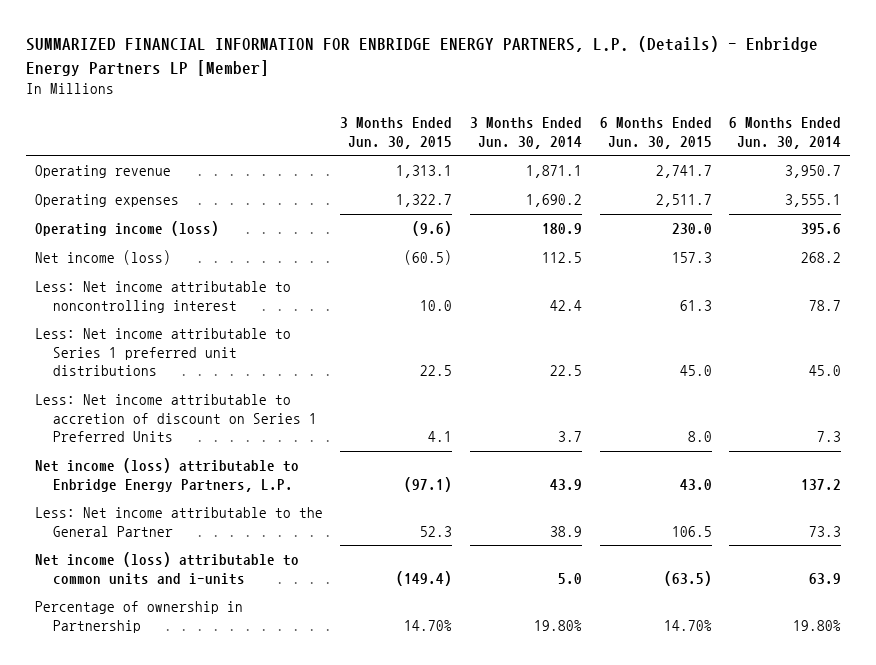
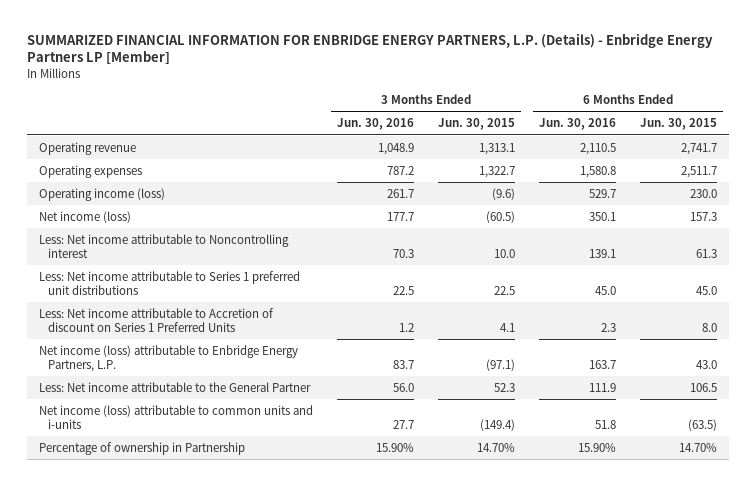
[469,116,582,149] 3 Months Ended Jun. 30, 2014 -> none
[729,116,842,149] 6 Months Ended Jun. 30, 2014 -> none
none -> [337,118,415,131] Jun. 30, 2016
none -> [538,118,616,131] Jun. 30, 2016
[34,281,291,313] Less: Net income attributable to noncontrolling interest -> [39,233,290,258] Less: Net income attributable to Noncontrolling interest
[34,394,317,443] Less: Net income attributable to accretion of discount on Series 1 Preferred Units -> [39,307,275,332] Less: Net income attributable to Accretion of discount on Series 1 Preferred Units

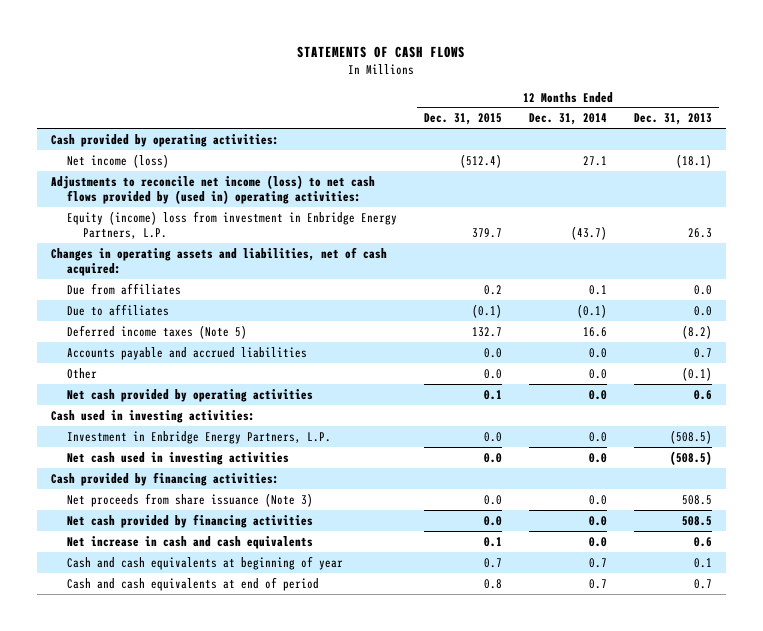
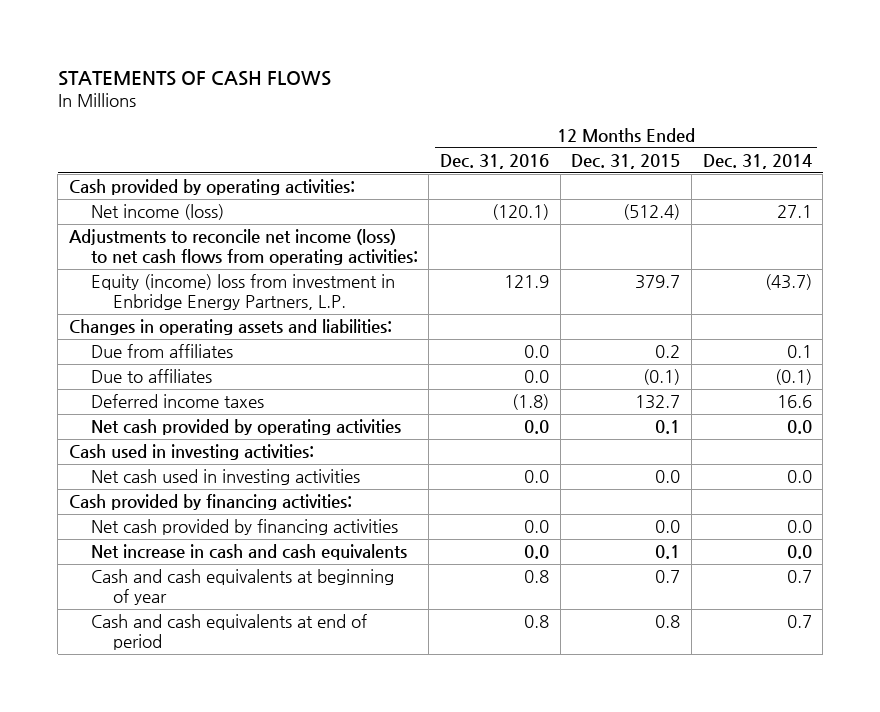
[634,113,713,126] Dec. 31, 2013 -> none
none -> [440,153,550,169] Dec. 31, 2016
[50,174,375,205] Adjustments to reconcile net income (loss) to net cash flows provided by (used in) operating activities: -> [68,229,418,266] Adjustments to reconcile net income (loss) to net cash flows from operating activities:
[50,246,387,277] Changes in operating assets and liabilities, net of cash acquired: -> [68,319,392,336] Changes in operating assets and liabilities:
[66,346,307,360] Accounts payable and accrued liabilities -> none
[66,367,97,379] Other -> none
[66,324,247,339] Deferred income taxes (Note 5) -> [90,394,264,409] Deferred income taxes
[66,430,331,444] Investment in Enbridge Energy Partners, L.P. -> none
[66,492,313,507] Net proceeds from share issuance (Note 3) -> none

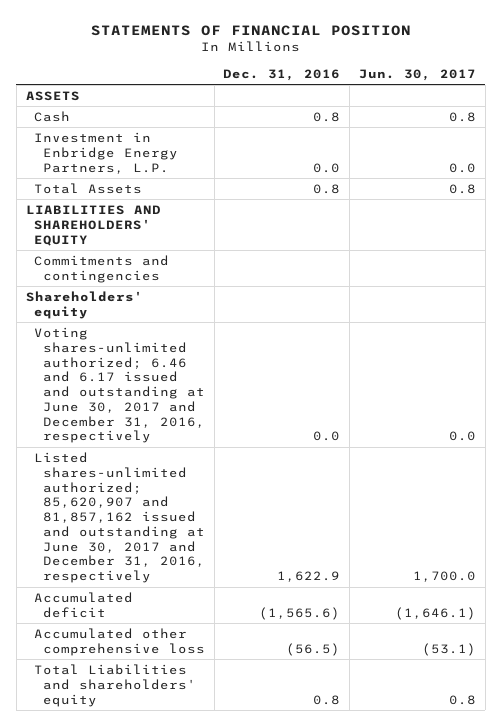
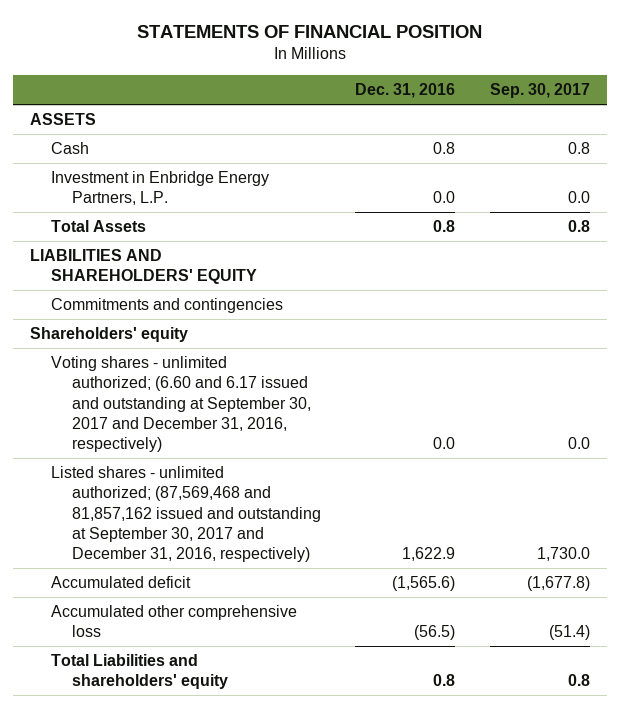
[358,68,476,81] Jun. 30, 2017 -> none
none -> [489,83,590,99] Sep. 30, 2017
[34,326,205,444] Voting shares-unlimited authorized; 6.46 and 6.17 issued and outstanding at June 30, 2017 and December 31, 2016, respectively -> [51,355,312,453] Voting shares - unlimited authorized; (6.60 and 6.17 issued and outstanding at September 30, 2017 and December 31, 2016, respectively)
[34,451,205,584] Listed shares-unlimited authorized; 85,620,907 and 81,857,162 issued and outstanding at June 30, 2017 and December 31, 2016, respectively -> [51,465,322,563] Listed shares - unlimited authorized; (87,569,468 and 81,857,162 issued and outstanding at September 30, 2017 and December 31, 2016, respectively)

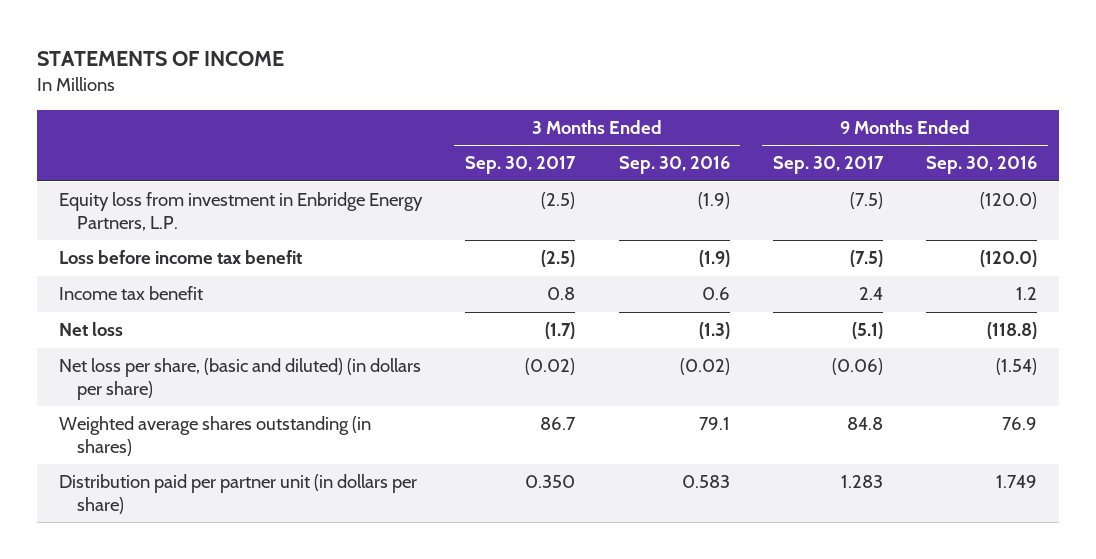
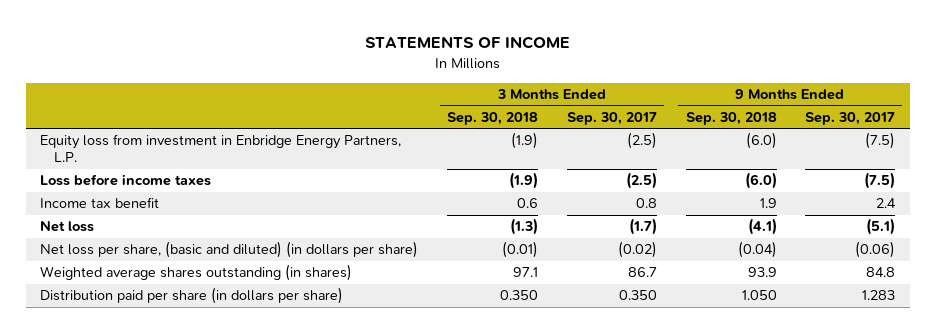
[618,156,730,175] Sep. 30, 2016 -> none
[926,156,1038,175] Sep. 30, 2016 -> none
none -> [447,111,539,125] Sep. 30, 2018
none -> [685,111,777,125] Sep. 30, 2018
[58,250,302,265] Loss before income tax benefit -> [40,174,212,187] Loss before income taxes
[58,474,417,514] Distribution paid per partner unit (in dollars per share) -> [40,287,344,305] Distribution paid per share (in dollars per share)

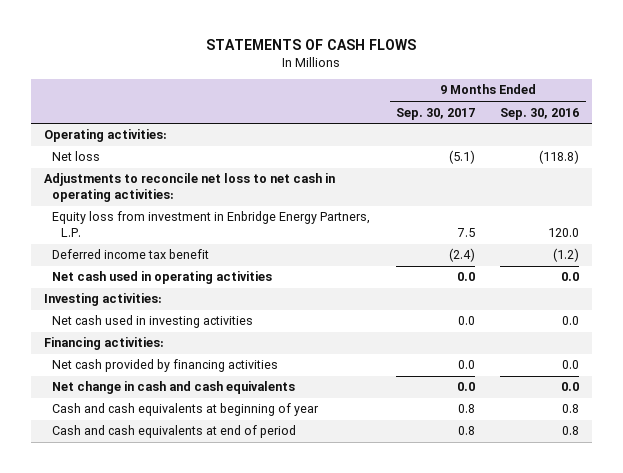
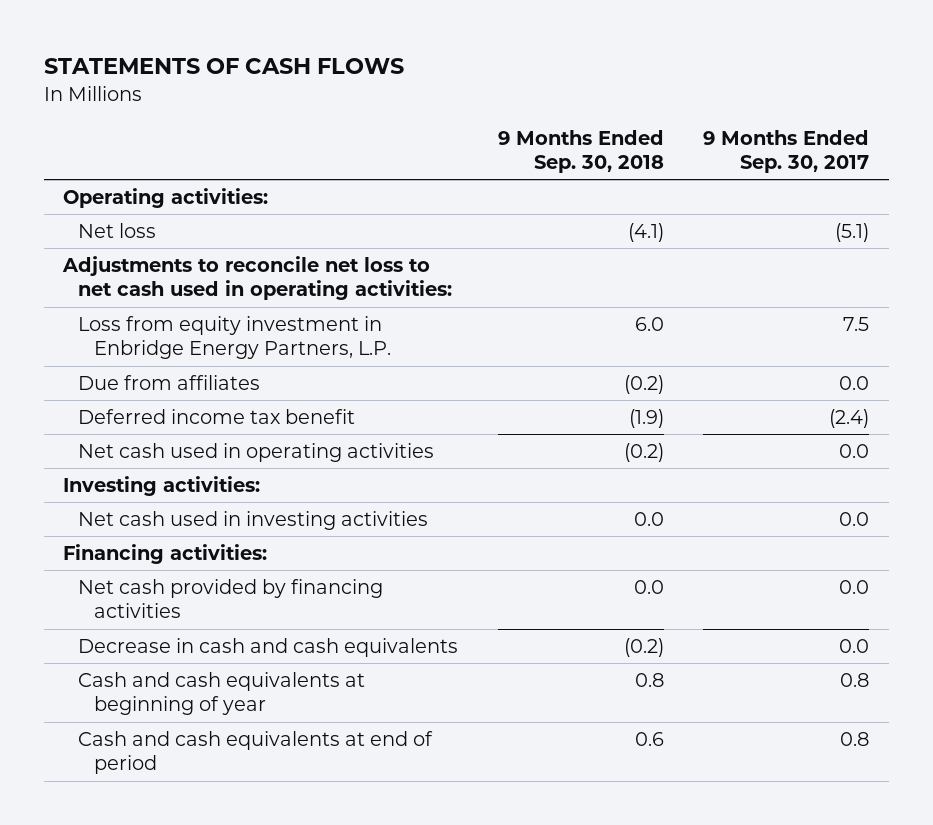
[500,107,580,120] Sep. 30, 2016 -> none
none -> [497,129,664,174] 9 Months Ended Sep. 30, 2018
[43,173,335,202] Adjustments to reconcile net loss to net cash in operating activities: -> [62,256,453,301] Adjustments to reconcile net loss to net cash used in operating activities:
[52,211,371,237] Equity loss from investment in Enbridge Energy Partners, L.P. -> [78,316,391,360] Loss from equity investment in Enbridge Energy Partners, L.P.
none -> [78,375,261,391] Due from affiliates
[52,381,296,395] Net change in cash and cash equivalents -> [78,638,459,658] Decrease in cash and cash equivalents

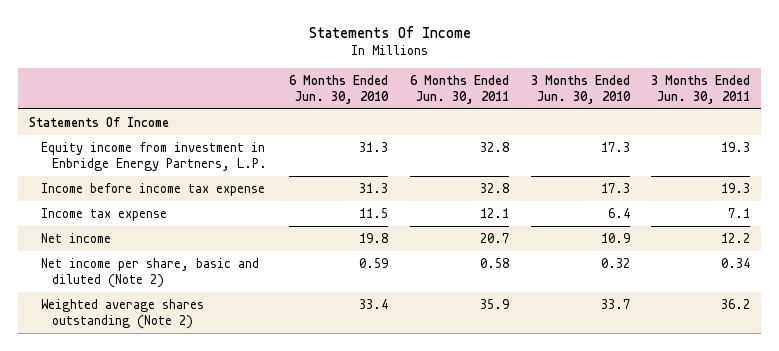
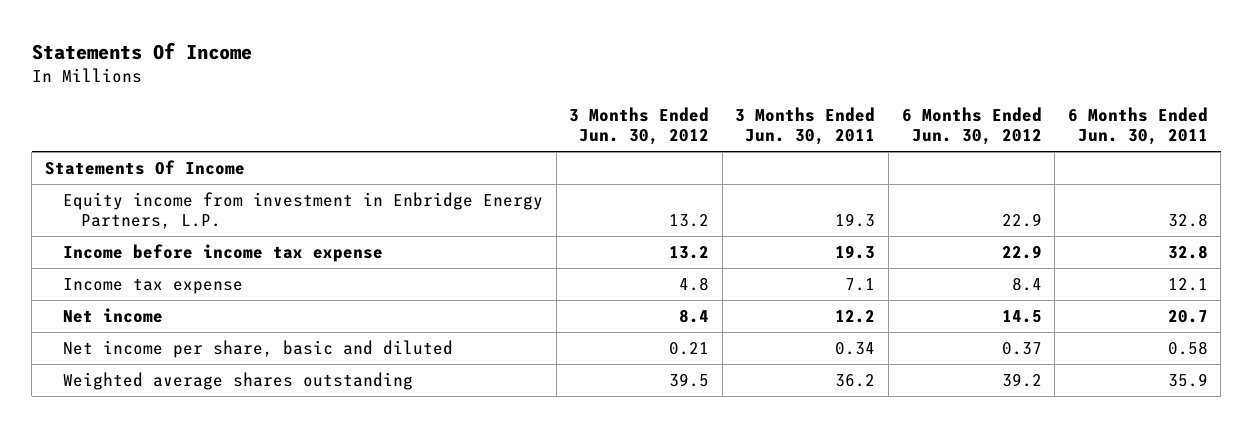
[289,74,390,105] 6 Months Ended Jun. 30, 2010 -> none
[530,74,631,105] 3 Months Ended Jun. 30, 2010 -> none
none -> [569,106,710,146] 3 Months Ended Jun. 30, 2012
none -> [901,106,1042,146] 6 Months Ended Jun. 30, 2012
[40,257,259,288] Net income per share, basic and diluted (Note 2) -> [63,339,454,358] Net income per share, basic and diluted
[40,298,204,329] Weighted average shares outstanding (Note 2) -> [63,371,414,390] Weighted average shares outstanding

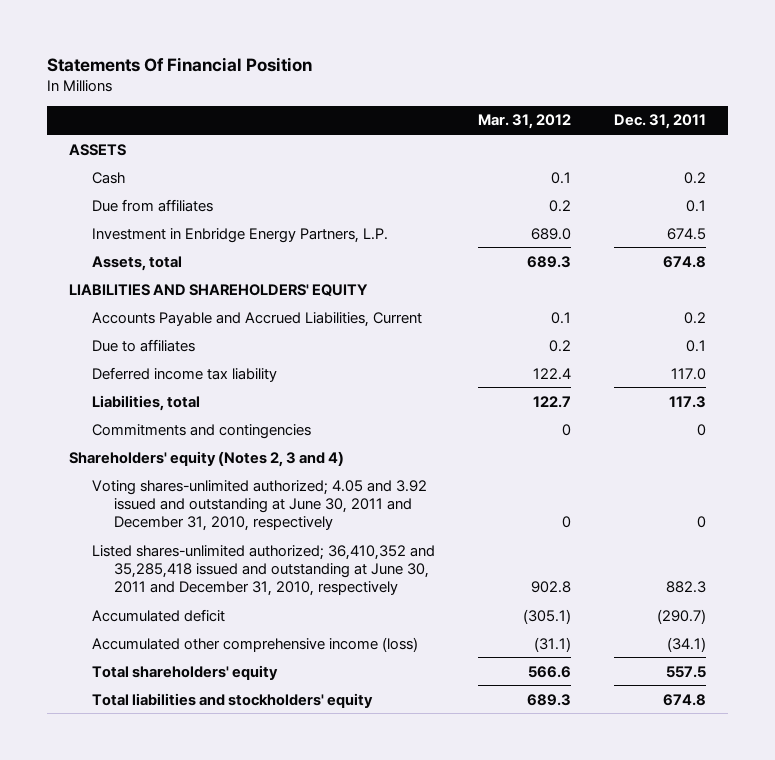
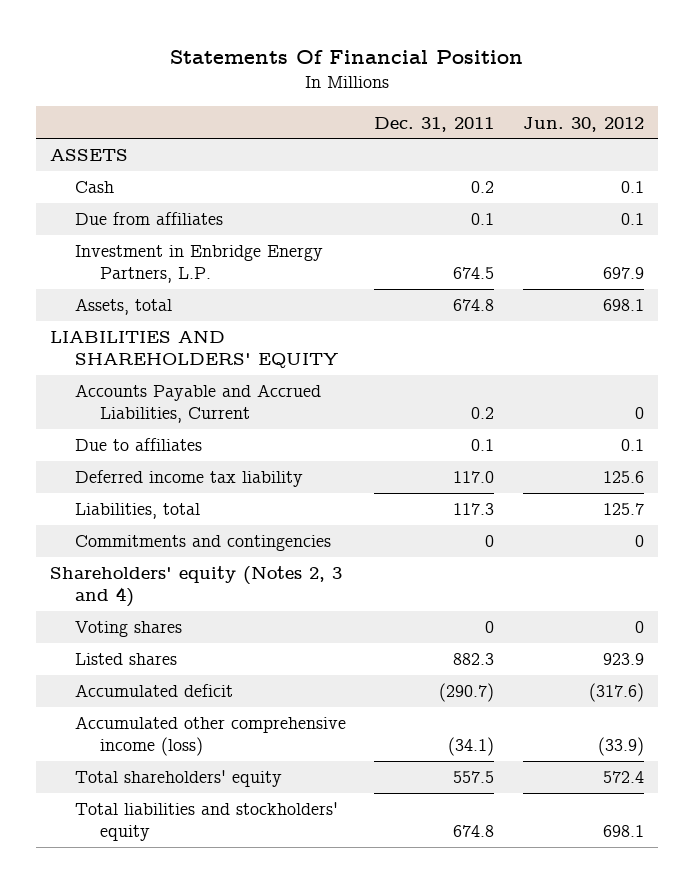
[477,114,571,130] Mar. 31, 2012 -> none
none -> [522,116,644,132] Jun. 30, 2012
[91,479,427,531] Voting shares-unlimited authorized; 4.05 and 3.92 issued and outstanding at June 30, 2011 and December 31, 2010, respectively -> [75,621,183,638] Voting shares
[91,544,435,596] Listed shares-unlimited authorized; 36,410,352 and 35,285,418 issued and outstanding at June 30, 2011 and December 31, 2010, respectively -> [75,653,178,666] Listed shares

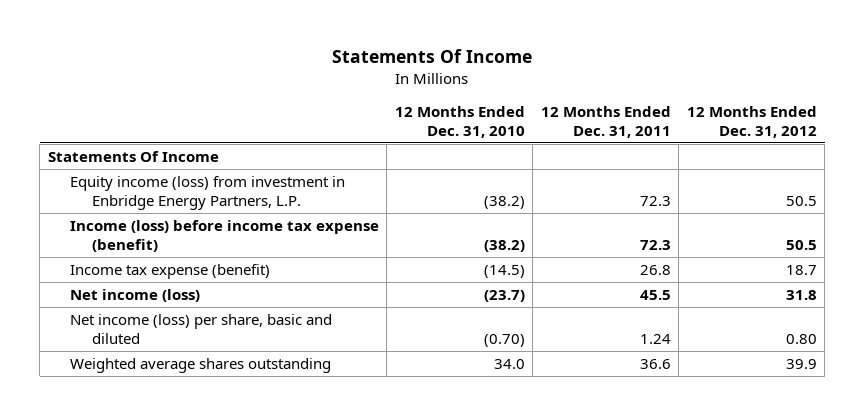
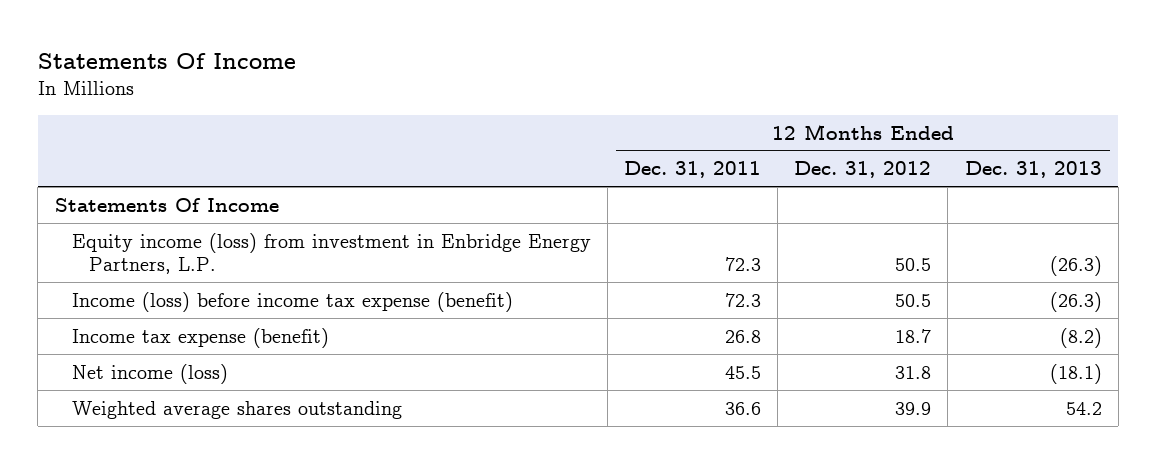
[394,105,525,138] 12 Months Ended Dec. 31, 2010 -> none
none -> [964,161,1102,179] Dec. 31, 2013
[69,313,332,344] Net income (loss) per share, basic and diluted -> none

